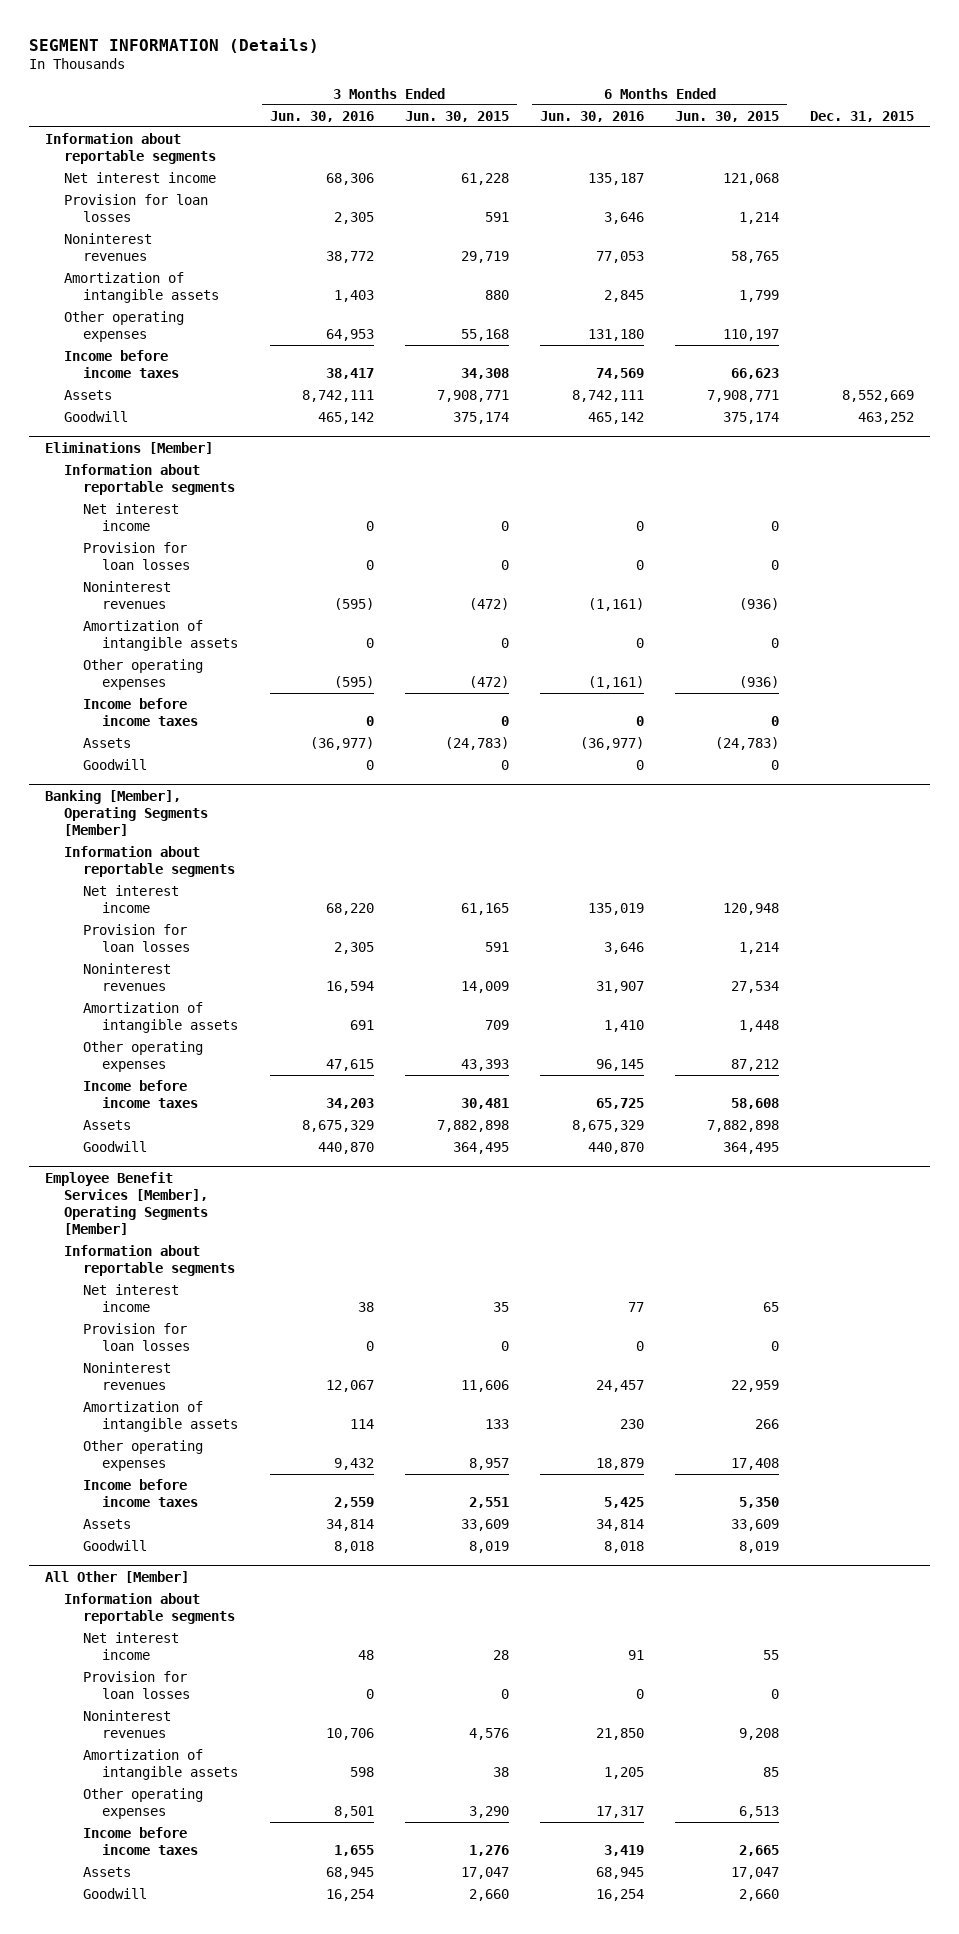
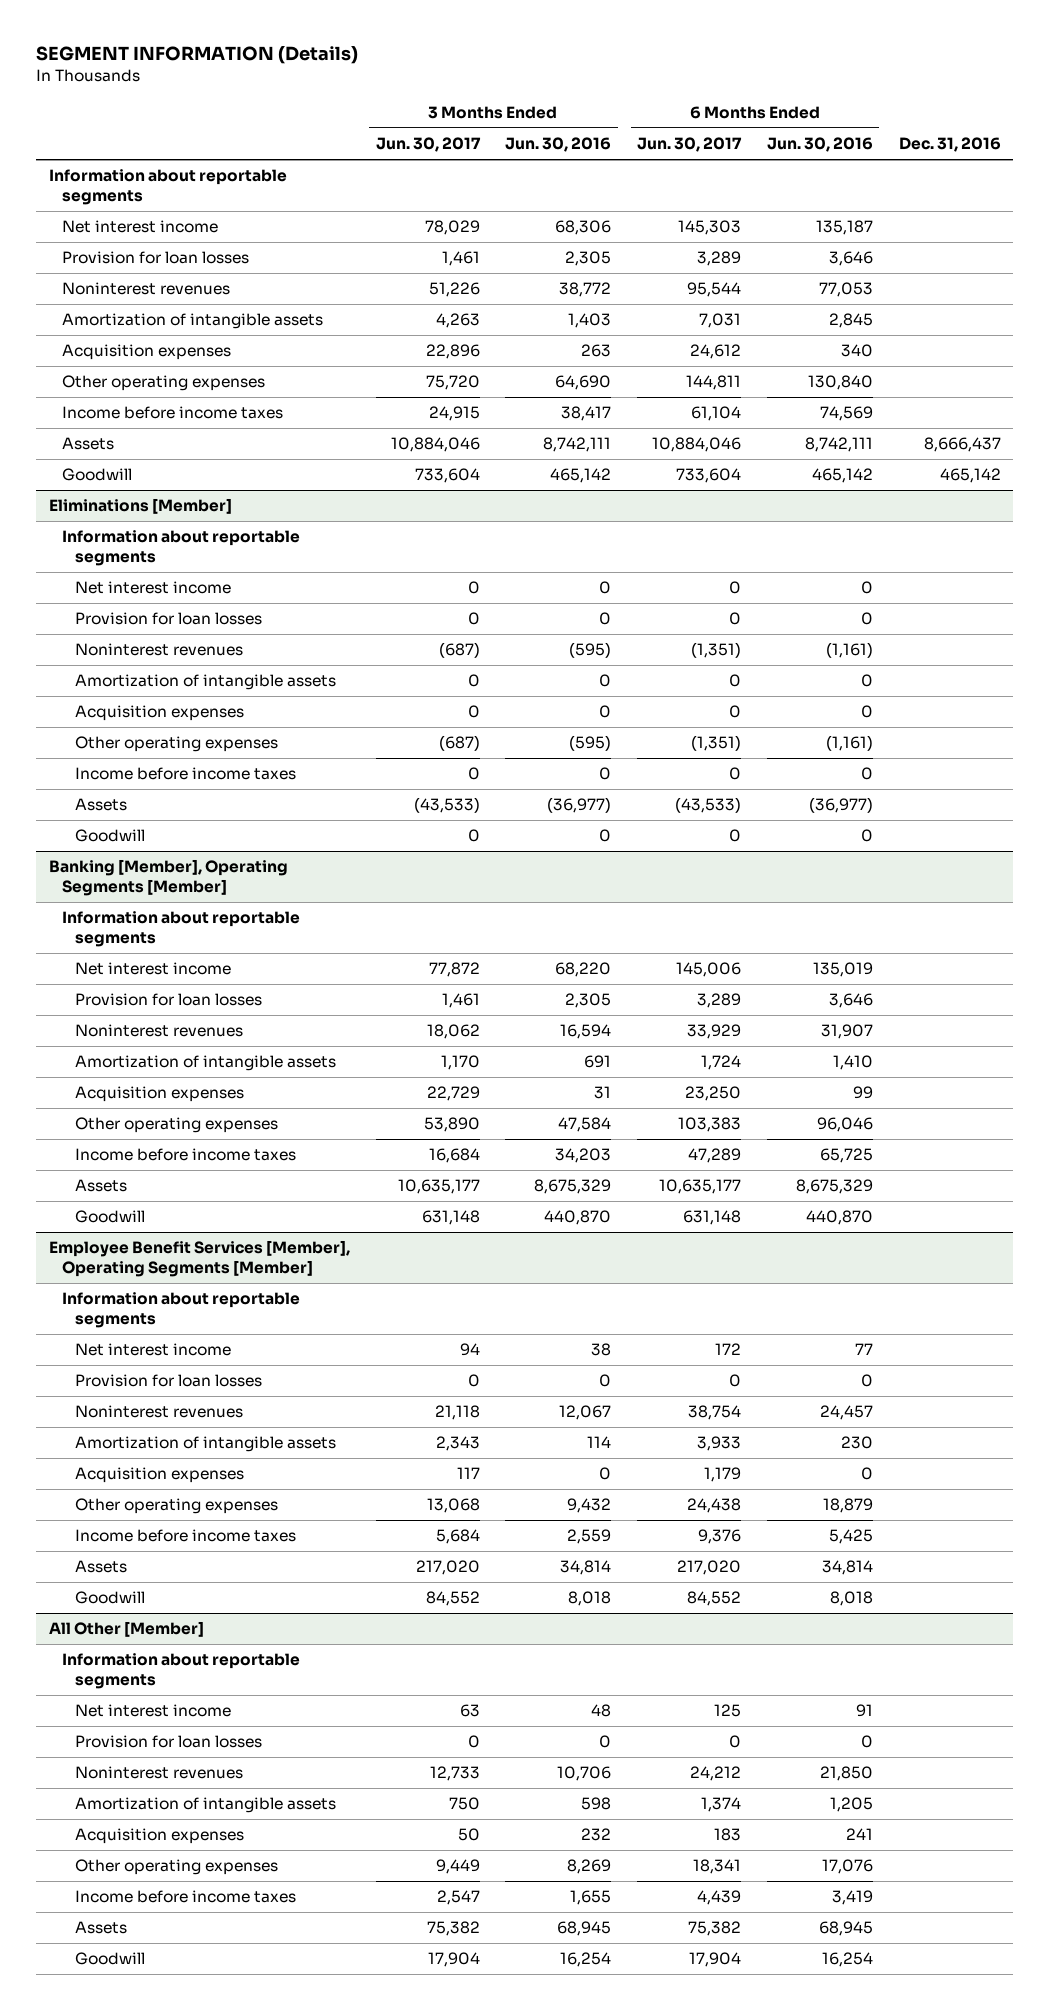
[404,110,509,122] Jun. 30, 2015 -> none
[675,110,780,122] Jun. 30, 2015 -> none
[810,110,915,122] Dec. 31, 2015 -> none
none -> [375,137,481,153] Jun. 30, 2017
none -> [637,137,743,153] Jun. 30, 2017
none -> [898,137,1001,153] Dec. 31, 2016
none -> [62,344,232,361] Acquisition expenses
[325,329,374,342] 64,953 -> [555,375,612,391] 64,690
[588,329,645,342] 131,180 -> [807,375,873,391] 130,840
none -> [75,705,245,722] Acquisition expenses
none -> [75,1086,245,1103] Acquisition expenses
[325,1059,374,1072] 47,615 -> [558,1117,612,1133] 47,584
[596,1059,645,1072] 96,145 -> [816,1117,873,1133] 96,046
none -> [75,1467,245,1484] Acquisition expenses
none -> [75,1828,245,1845] Acquisition expenses
[333,1806,374,1819] 8,501 -> [567,1859,612,1875] 8,269
[596,1806,645,1819] 17,317 -> [821,1859,873,1875] 17,076

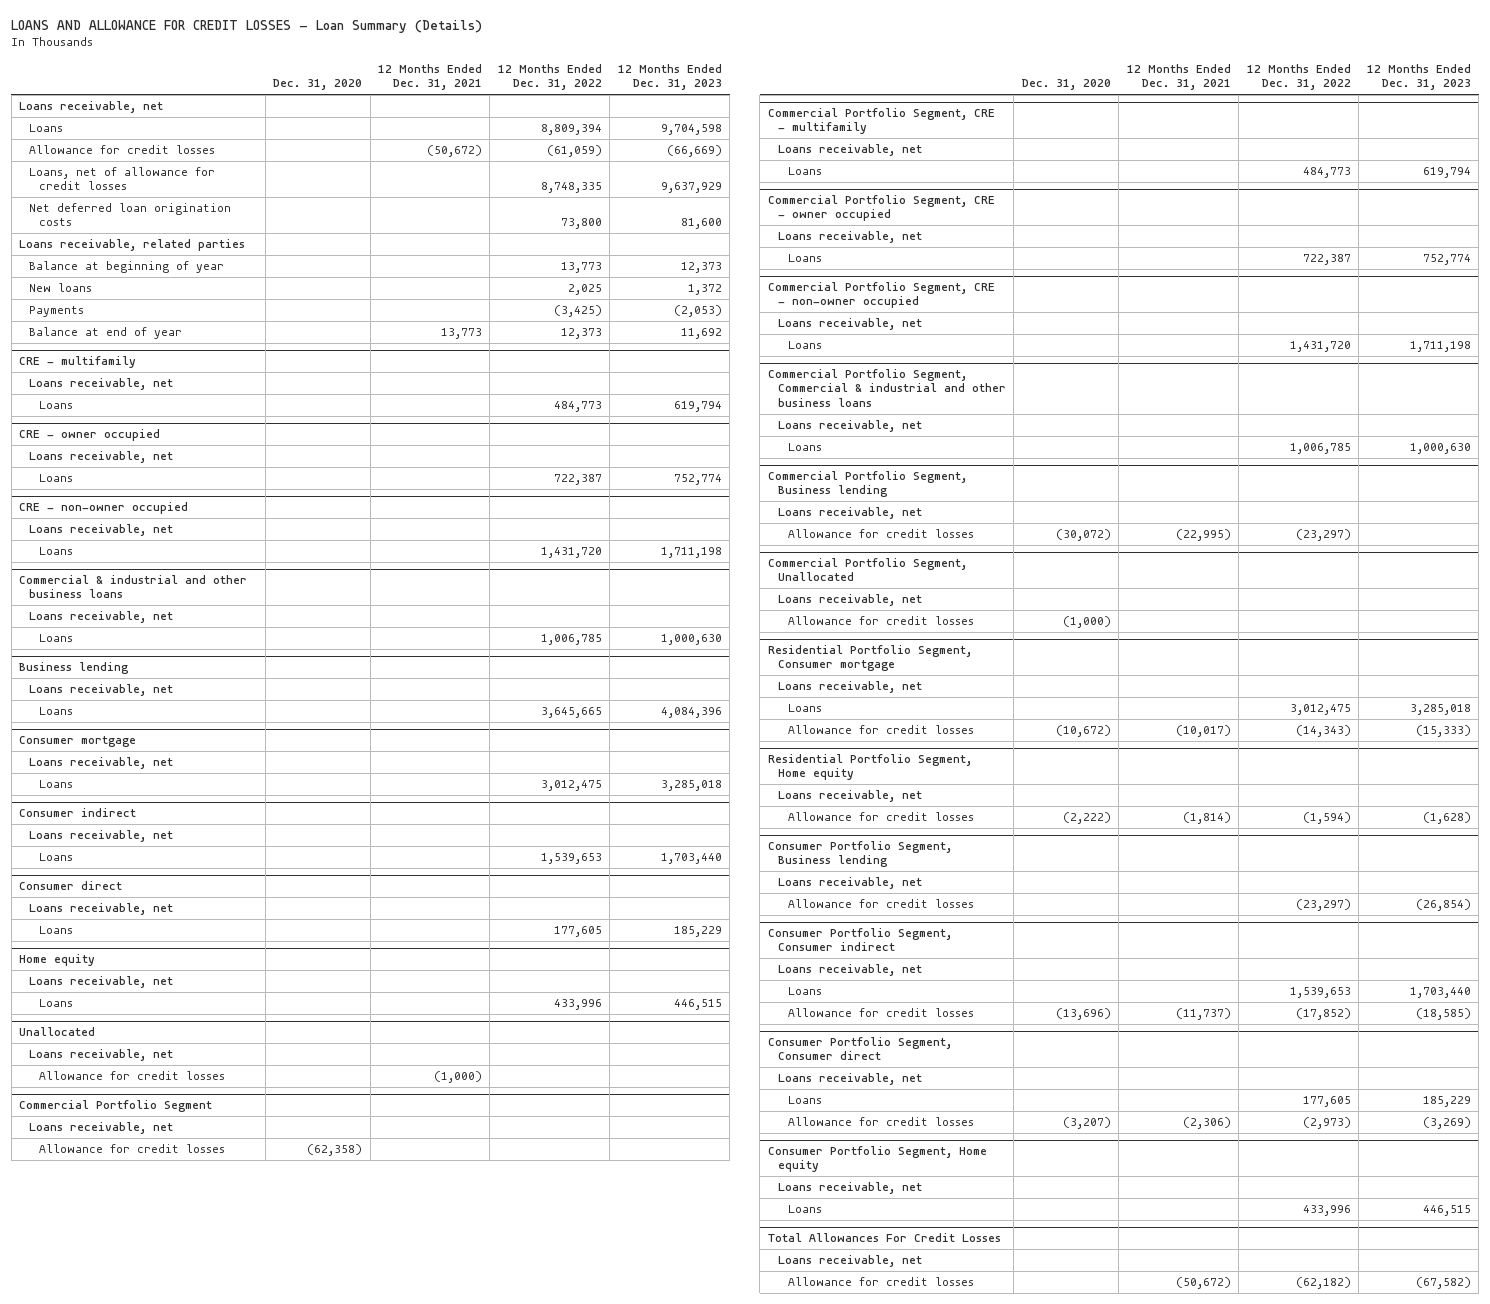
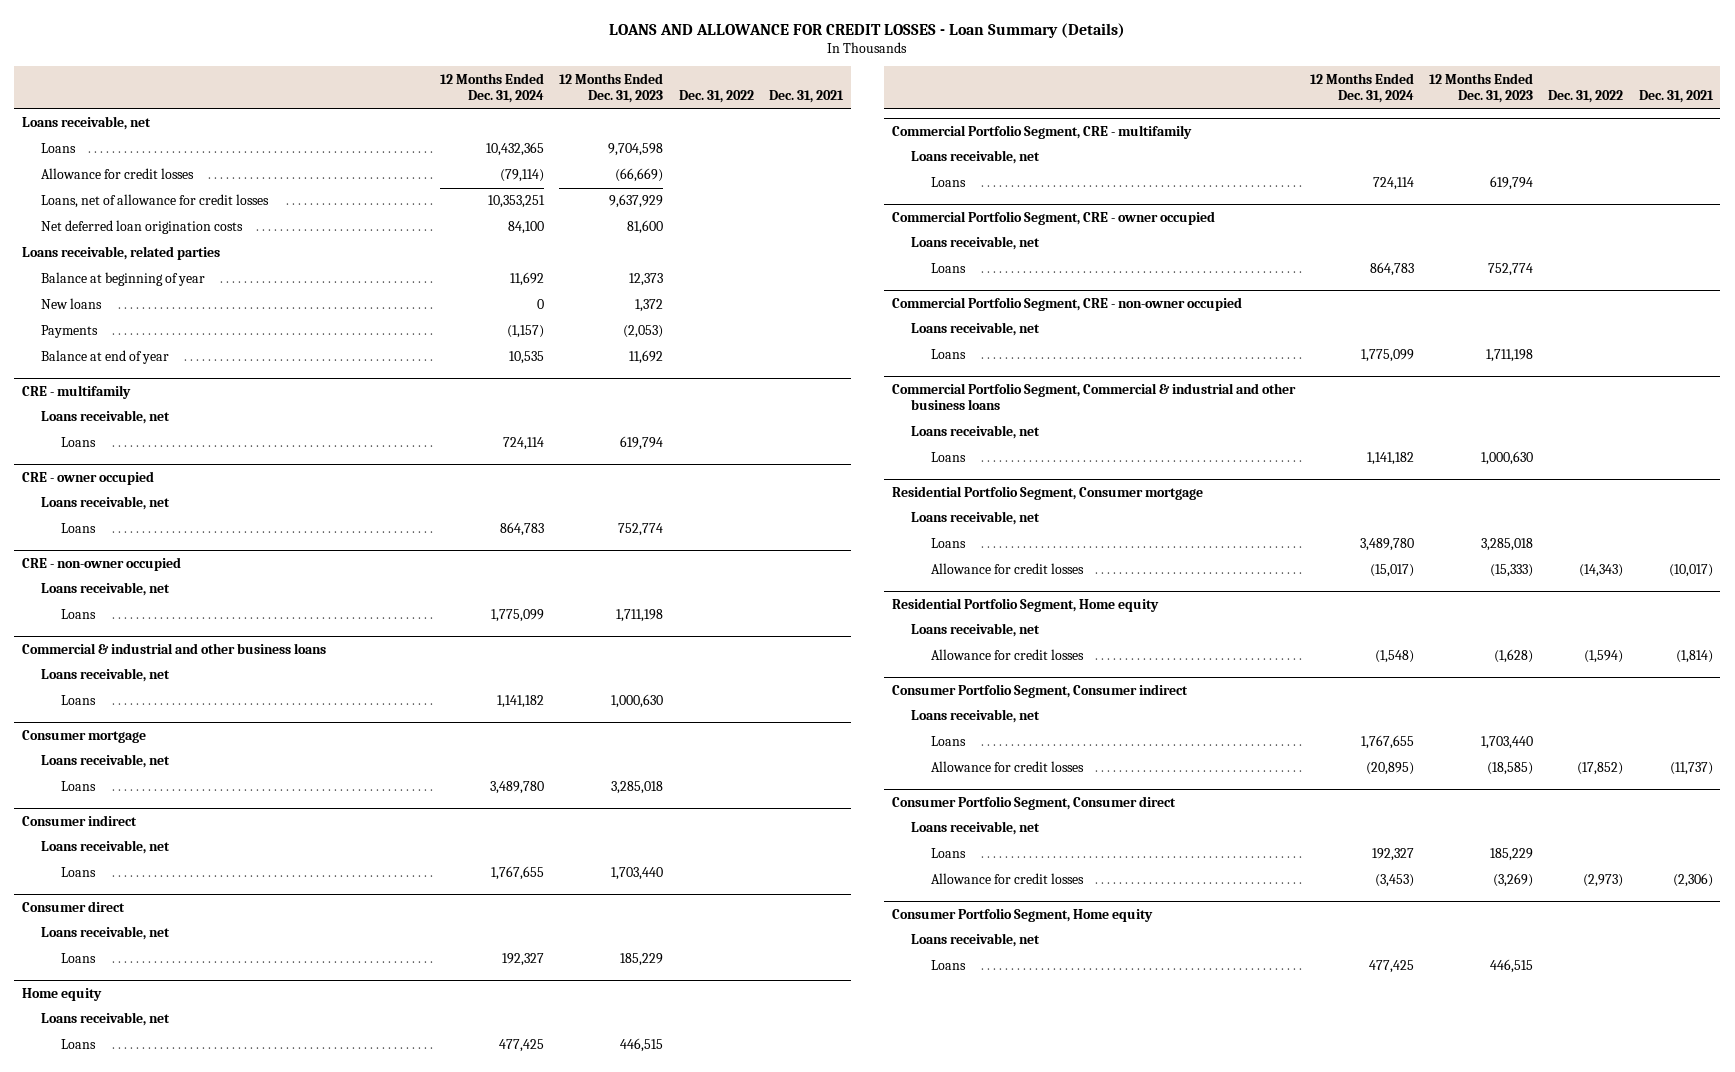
[273,79,363,91] Dec. 31, 2020 -> none
[378,63,483,91] 12 Months Ended Dec. 31, 2021 -> none
[497,63,602,91] 12 Months Ended Dec. 31, 2022 -> none
none -> [440,72,545,104] 12 Months Ended Dec. 31, 2024
none -> [678,90,754,104] Dec. 31, 2022
none -> [768,90,844,104] Dec. 31, 2021
[19,662,130,675] Business lending -> none
[29,684,174,697] Loans receivable, net -> none
[39,707,74,716] Loans -> none
[19,1027,96,1037] Unallocated -> none
[29,1049,174,1062] Loans receivable, net -> none
[39,1071,226,1081] Allowance for credit losses -> none
[19,1100,213,1113] Commercial Portfolio Segment -> none
[29,1122,174,1135] Loans receivable, net -> none
[39,1144,226,1154] Allowance for credit losses -> none
[767,471,967,498] Commercial Portfolio Segment, Business lending -> none
[777,507,922,520] Loans receivable, net -> none
[787,529,974,539] Allowance for credit losses -> none
[767,558,967,582] Commercial Portfolio Segment, Unallocated -> none
[777,594,922,607] Loans receivable, net -> none
[787,616,974,626] Allowance for credit losses -> none
[767,841,952,868] Consumer Portfolio Segment, Business lending -> none
[777,877,922,890] Loans receivable, net -> none
[787,899,974,909] Allowance for credit losses -> none
[767,1233,1001,1243] Total Allowances For Credit Losses -> none
[777,1255,922,1268] Loans receivable, net -> none
[787,1277,974,1287] Allowance for credit losses -> none

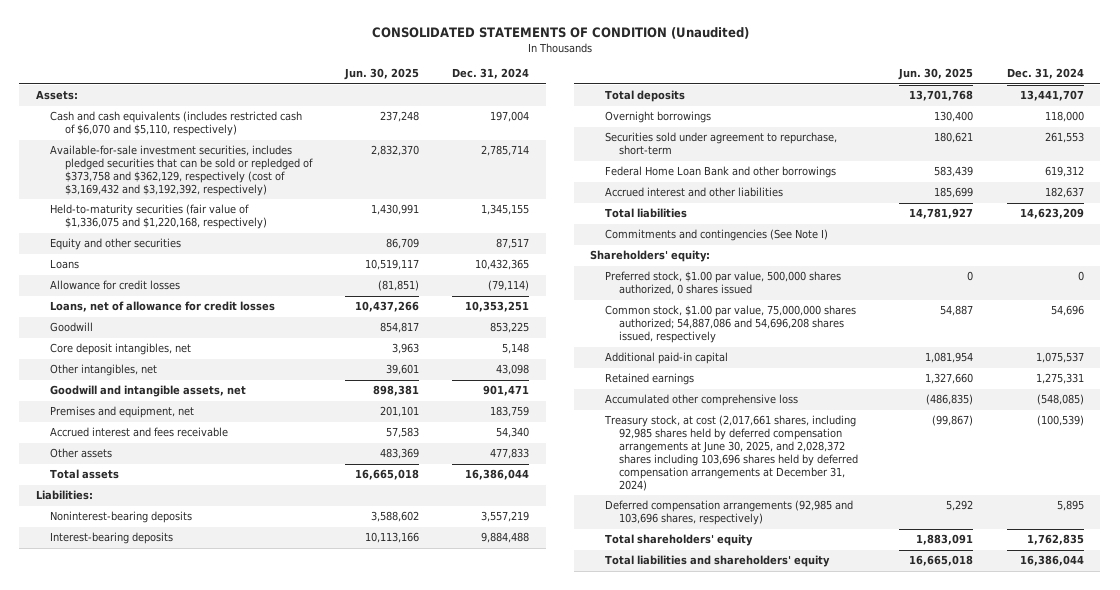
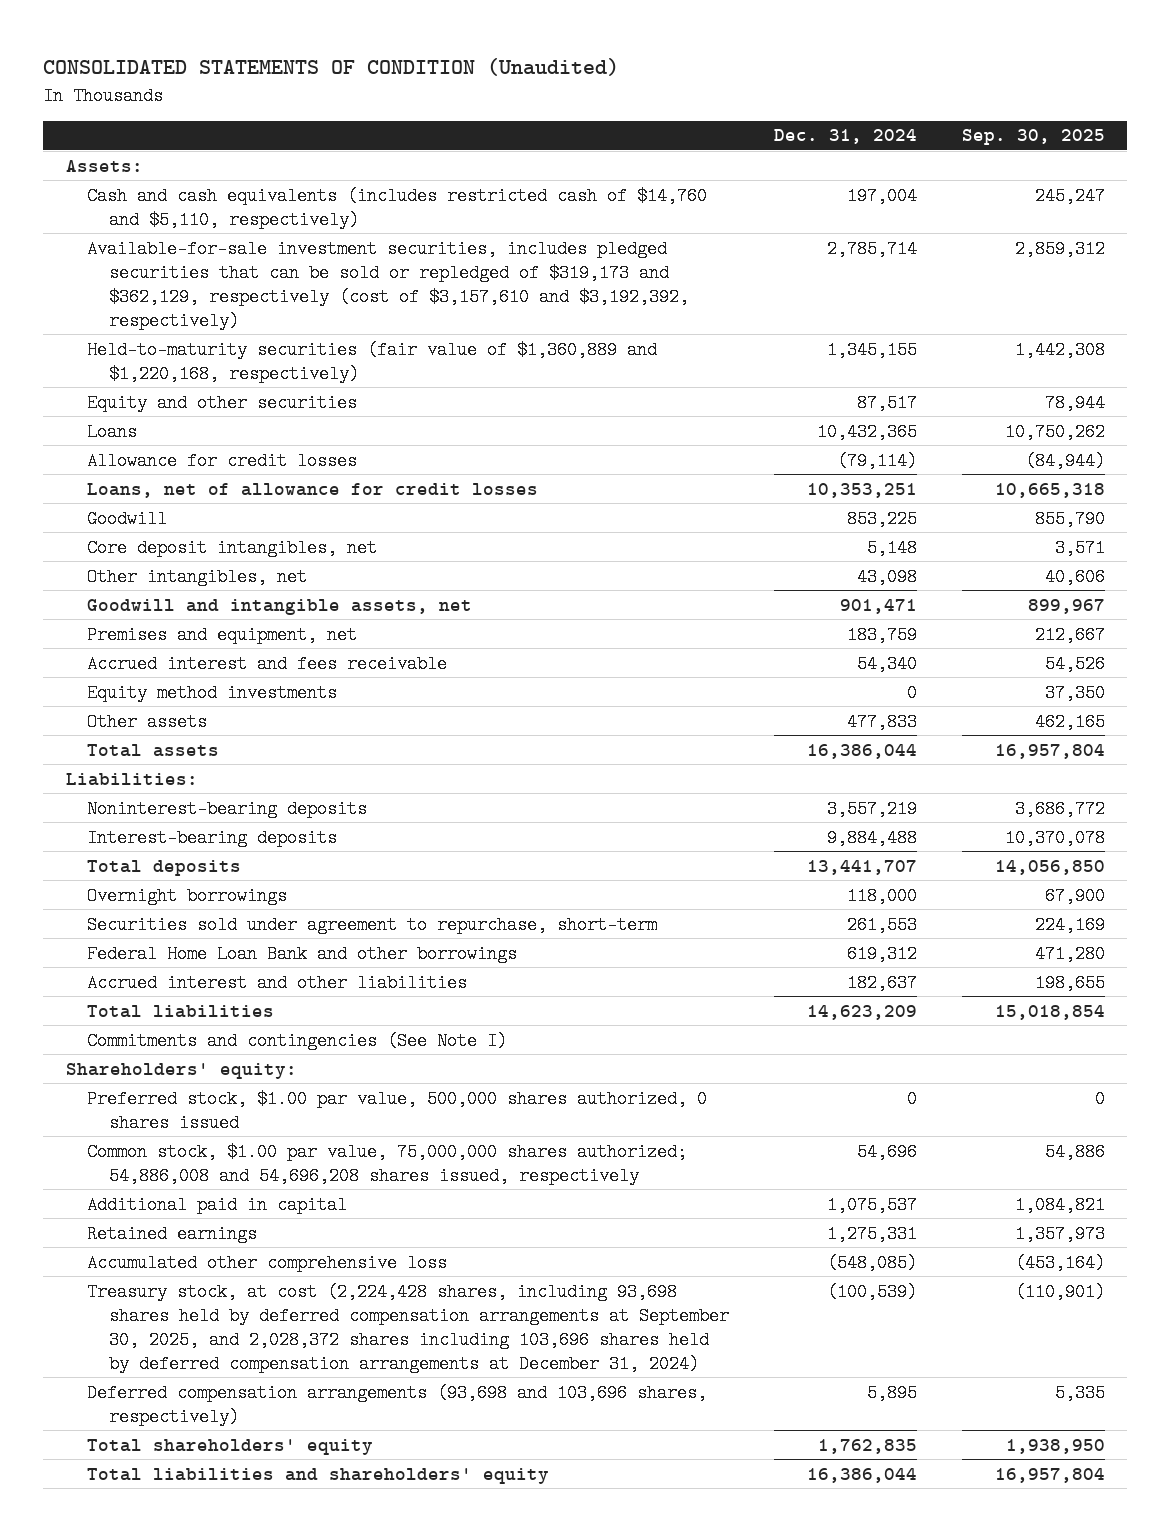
[344,68,420,81] Jun. 30, 2025 -> none
none -> [961,129,1105,146] Sep. 30, 2025
[50,111,303,137] Cash and cash equivalents (includes restricted cash of $6,070 and $5,110, respectively) -> [87,186,708,229] Cash and cash equivalents (includes restricted cash of $14,760 and $5,110, respectively)
[50,145,313,197] Available-for-sale investment securities, includes pledged securities that can be sold or repledged of $373,758 and $362,129, respectively (cost of $3,169,432 and $3,192,392, respectively) -> [87,239,690,330] Available-for-sale investment securities, includes pledged securities that can be sold or repledged of $319,173 and $362,129, respectively (cost of $3,157,610 and $3,192,392, respectively)
[50,204,267,230] Held-to-maturity securities (fair value of $1,336,075 and $1,220,168, respectively) -> [87,340,658,383] Held-to-maturity securities (fair value of $1,360,889 and $1,220,168, respectively)
none -> [87,683,338,702] Equity method investments
[604,305,856,344] Common stock, $1.00 par value, 75,000,000 shares authorized; 54,887,086 and 54,696,208 shares issued, respectively -> [87,1142,688,1185] Common stock, $1.00 par value, 75,000,000 shares authorized; 54,886,008 and 54,696,208 shares issued, respectively
[604,352,728,365] Additional paid-in capital -> [87,1195,348,1214] Additional paid in capital
[603,415,859,492] Treasury stock, at cost (2,017,661 shares, including 92,985 shares held by deferred compensation arrangements at June 30, 2025, and 2,028,372 shares including 103,696 shares held by deferred compensation arrangements at December 31, 2024) -> [87,1282,730,1373] Treasury stock, at cost (2,224,428 shares, including 93,698 shares held by deferred compensation arrangements at September 30, 2025, and 2,028,372 shares including 103,696 shares held by deferred compensation arrangements at December 31, 2024)
[604,500,853,526] Deferred compensation arrangements (92,985 and 103,696 shares, respectively) -> [87,1383,708,1426] Deferred compensation arrangements (93,698 and 103,696 shares, respectively)

